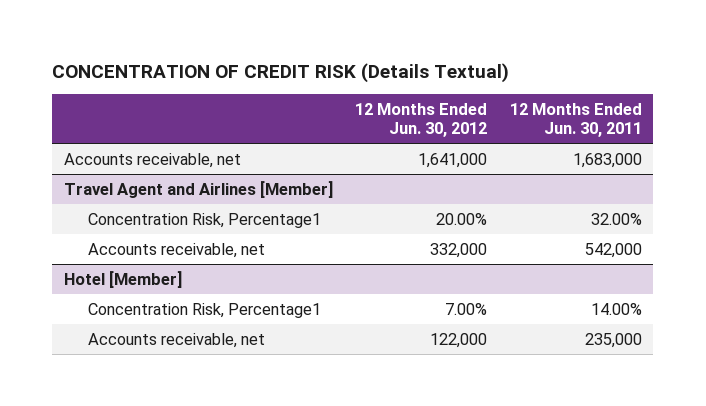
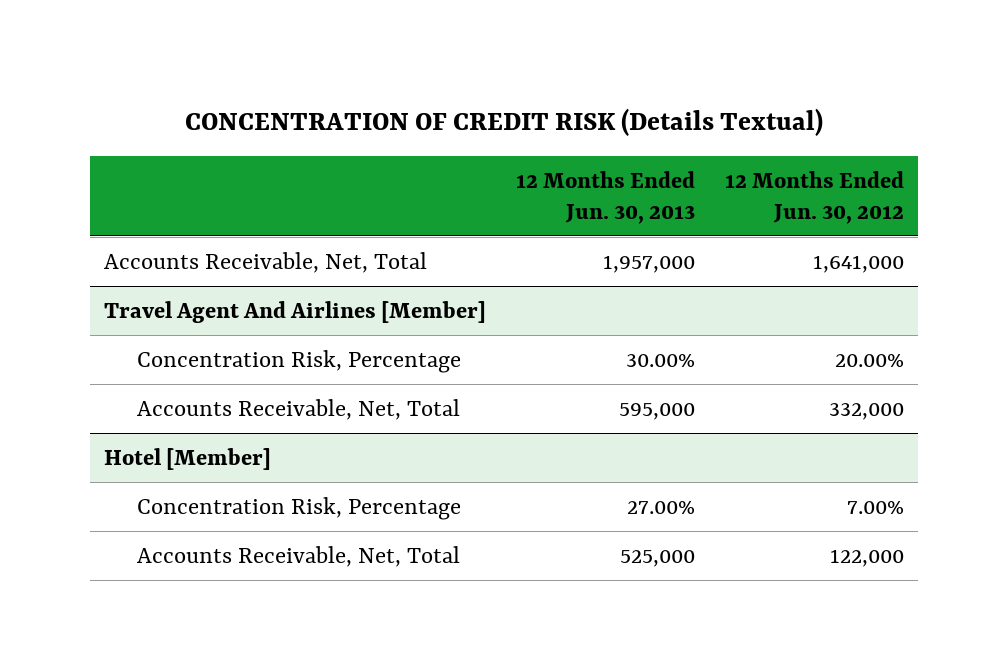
[509,102,642,137] 12 Months Ended Jun. 30, 2011 -> none
none -> [515,171,695,224] 12 Months Ended Jun. 30, 2013
[63,152,241,168] Accounts receivable, net -> [104,252,428,274] Accounts Receivable, Net, Total
[63,180,333,198] Travel Agent and Airlines [Member] -> [104,301,487,324] Travel Agent And Airlines [Member]
[87,212,321,228] Concentration Risk, Percentage1 -> [137,350,462,374] Concentration Risk, Percentage
[87,242,265,258] Accounts receivable, net -> [137,399,461,421] Accounts Receivable, Net, Total
[87,302,321,318] Concentration Risk, Percentage1 -> [137,497,462,521] Concentration Risk, Percentage
[87,332,265,348] Accounts receivable, net -> [137,546,461,568] Accounts Receivable, Net, Total

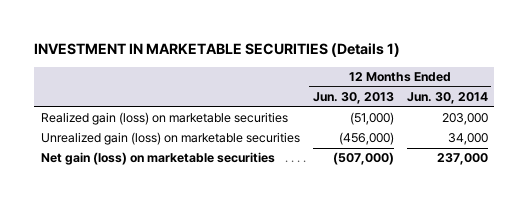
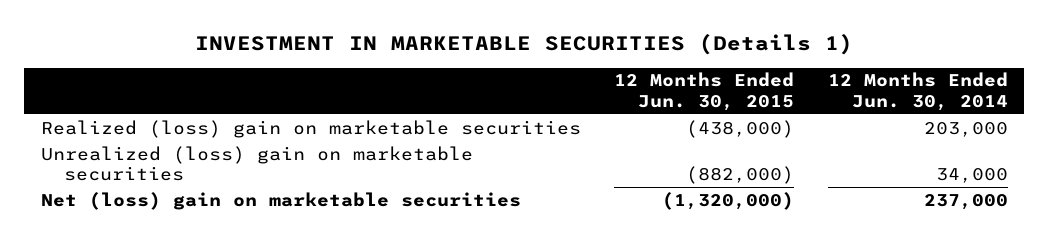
[312,92,394,105] Jun. 30, 2013 -> none
none -> [614,72,795,111] 12 Months Ended Jun. 30, 2015
[40,112,288,126] Realized gain (loss) on marketable securities -> [40,119,581,138] Realized (loss) gain on marketable securities
[40,132,300,146] Unrealized gain (loss) on marketable securities -> [40,145,473,182] Unrealized (loss) gain on marketable securities
[40,152,275,166] Net gain (loss) on marketable securities -> [40,191,521,210] Net (loss) gain on marketable securities

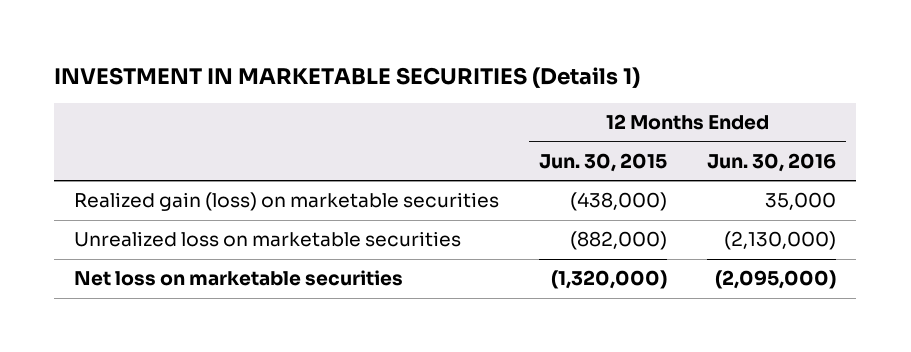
[827,72,1008,111] 12 Months Ended Jun. 30, 2014 -> none
none -> [707,152,837,172] Jun. 30, 2016
[40,119,581,138] Realized (loss) gain on marketable securities -> [74,192,500,212] Realized gain (loss) on marketable securities
[40,145,473,182] Unrealized (loss) gain on marketable securities -> [74,231,462,248] Unrealized loss on marketable securities
[40,191,521,210] Net (loss) gain on marketable securities -> [74,270,404,287] Net loss on marketable securities

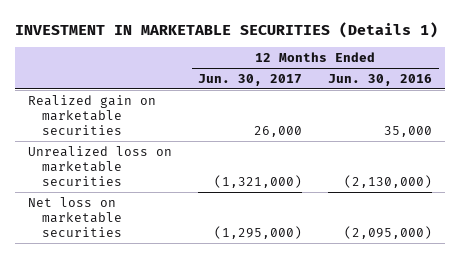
[539,152,668,172] Jun. 30, 2015 -> none
none -> [198,73,303,86] Jun. 30, 2017
[74,192,500,212] Realized gain (loss) on marketable securities -> [28,94,157,136] Realized gain on marketable securities

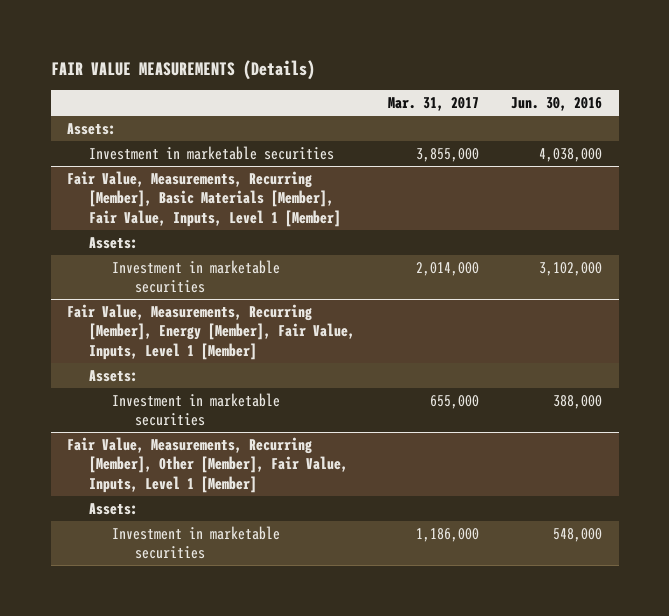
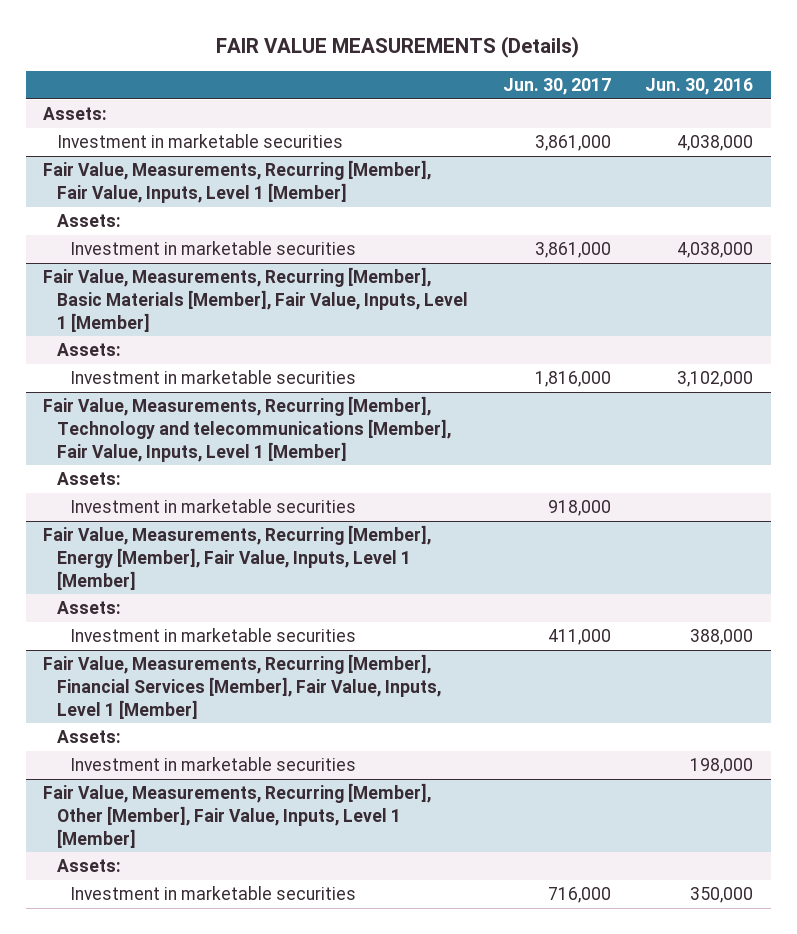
[387,97,479,112] Mar. 31, 2017 -> none
none -> [502,78,611,96] Jun. 30, 2017
none -> [43,160,432,203] Fair Value, Measurements, Recurring [Member], Fair Value, Inputs, Level 1 [Member]
none -> [56,214,121,228] Assets:
none -> [70,241,357,256] Investment in marketable securities
none -> [43,396,451,462] Fair Value, Measurements, Recurring [Member], Technology and telecommunications [Member], Fair Value, Inputs, Level 1 [Member]
none -> [56,472,121,486] Assets:
none -> [70,499,357,514] Investment in marketable securities
none -> [43,654,441,719] Fair Value, Measurements, Recurring [Member], Financial Services [Member], Fair Value, Inputs, Level 1 [Member]
none -> [56,730,121,744] Assets:
none -> [70,757,357,772] Investment in marketable securities
[553,527,603,542] 548,000 -> [690,887,754,904] 350,000

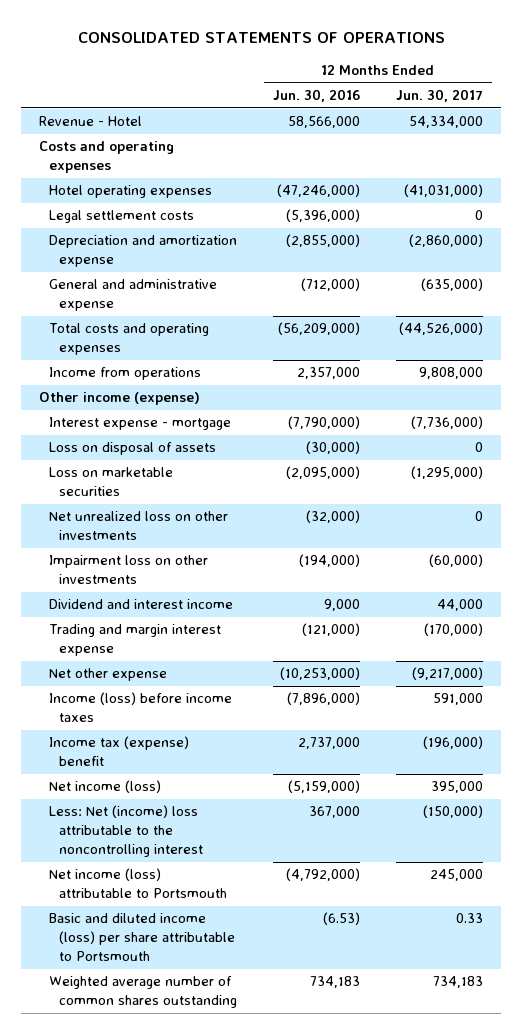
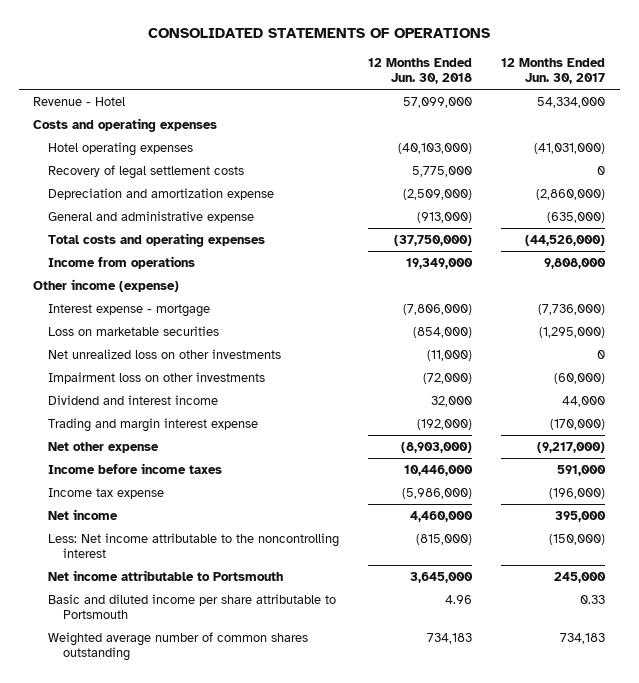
[273,89,361,103] Jun. 30, 2016 -> none
none -> [368,57,473,84] 12 Months Ended Jun. 30, 2018
[48,210,194,224] Legal settlement costs -> [48,164,245,179] Recovery of legal settlement costs
[48,442,216,456] Loss on disposal of assets -> none
[48,692,232,723] Income (loss) before income taxes -> [48,462,223,474] Income before income taxes
[48,736,189,767] Income tax (expense) benefit -> [48,487,165,499] Income tax expense
[48,780,161,794] Net income (loss) -> [48,508,119,520] Net income
[48,805,204,858] Less: Net (income) loss attributable to the noncontrolling interest -> [48,532,340,558] Less: Net income attributable to the noncontrolling interest
[48,868,228,899] Net income (loss) attributable to Portsmouth -> [48,569,284,581] Net income attributable to Portsmouth
[48,913,236,962] Basic and diluted income (loss) per share attributable to Portsmouth -> [48,593,337,619] Basic and diluted income per share attributable to Portsmouth

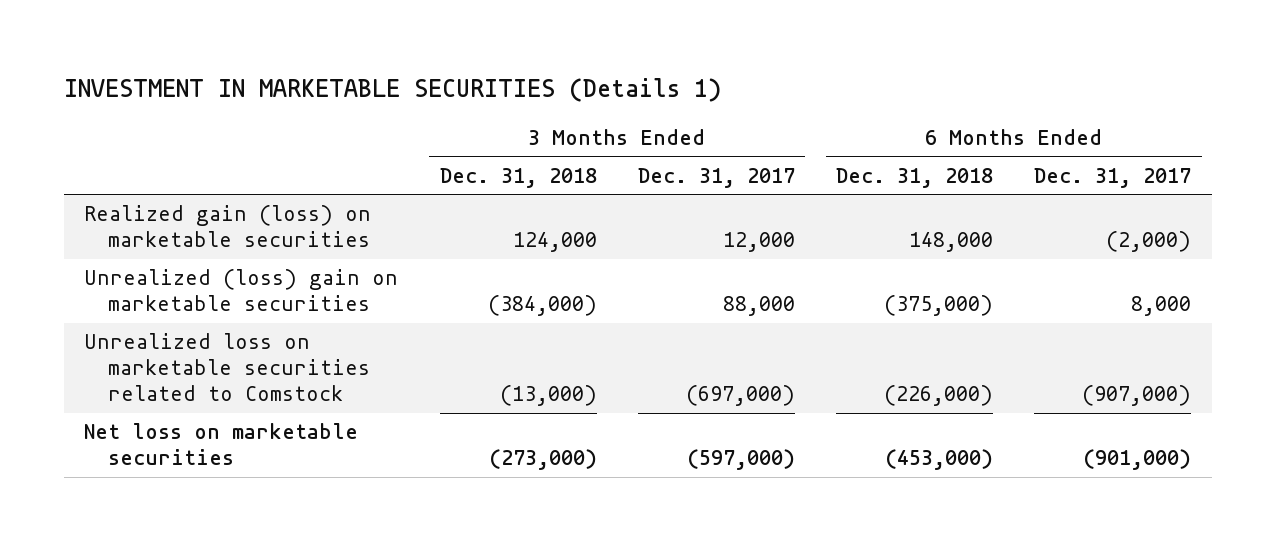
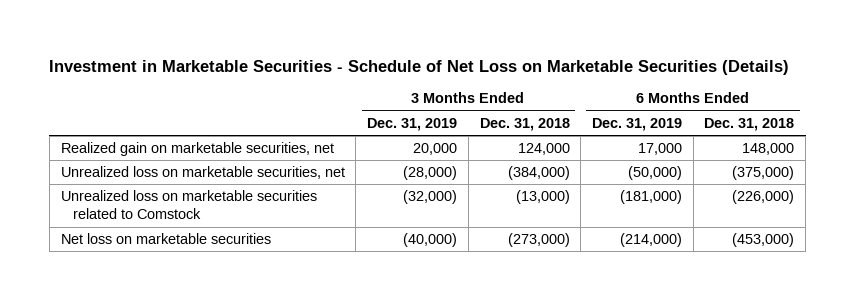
[63,78,721,103] INVESTMENT IN MARKETABLE SECURITIES (Details 1) -> [49,59,790,75] Investment in Marketable Securities - Schedule of Net Loss on Marketable Securities (Details)
[637,167,795,188] Dec. 31, 2017 -> none
[1034,167,1192,188] Dec. 31, 2017 -> none
none -> [367,117,458,131] Dec. 31, 2019
none -> [591,117,682,131] Dec. 31, 2019
[84,205,372,248] Realized gain (loss) on marketable securities -> [60,142,334,157] Realized gain on marketable securities, net
[84,269,399,312] Unrealized (loss) gain on marketable securities -> [60,166,345,180] Unrealized loss on marketable securities, net

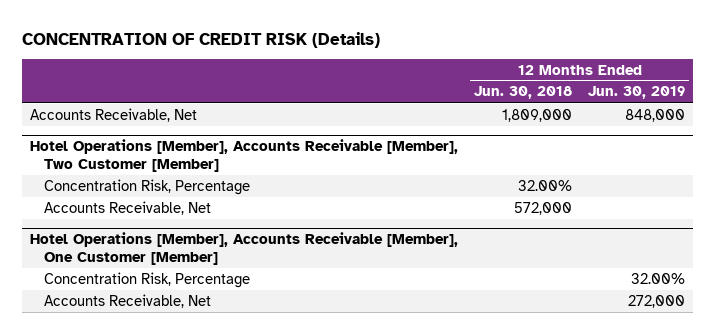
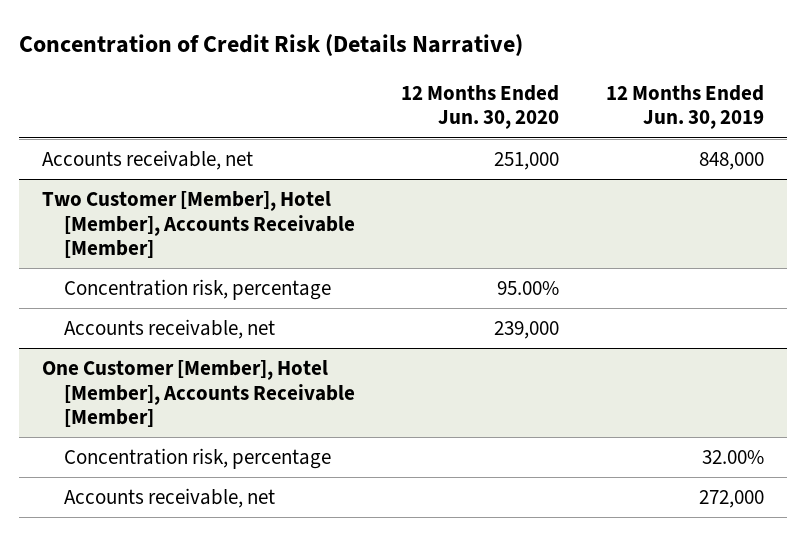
[22,31,381,48] CONCENTRATION OF CREDIT RISK (Details) -> [18,33,523,56] Concentration of Credit Risk (Details Narrative)
[474,86,573,100] Jun. 30, 2018 -> none
none -> [401,84,560,130] 12 Months Ended Jun. 30, 2020
[30,107,198,122] Accounts Receivable, Net -> [42,150,254,171] Accounts receivable, net
[30,138,459,173] Hotel Operations [Member], Accounts Receivable [Member], Two Customer [Member] -> [42,191,356,258] Two Customer [Member], Hotel [Member], Accounts Receivable [Member]
[43,178,250,195] Concentration Risk, Percentage -> [64,279,332,301] Concentration risk, percentage
[43,200,211,215] Accounts Receivable, Net -> [64,319,276,340] Accounts receivable, net
[30,231,459,266] Hotel Operations [Member], Accounts Receivable [Member], One Customer [Member] -> [42,360,356,427] One Customer [Member], Hotel [Member], Accounts Receivable [Member]
[43,271,250,288] Concentration Risk, Percentage -> [64,448,332,470] Concentration risk, percentage
[43,293,211,308] Accounts Receivable, Net -> [64,488,276,509] Accounts receivable, net

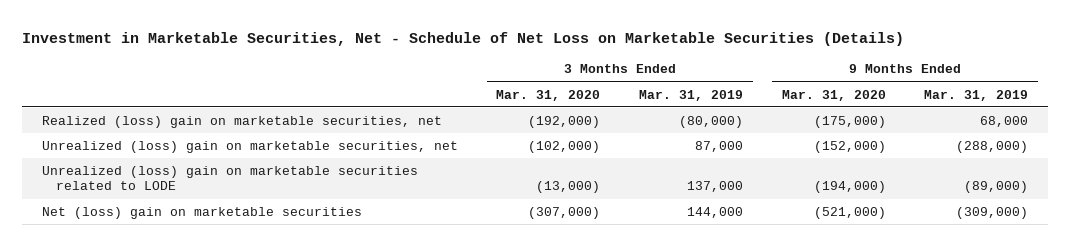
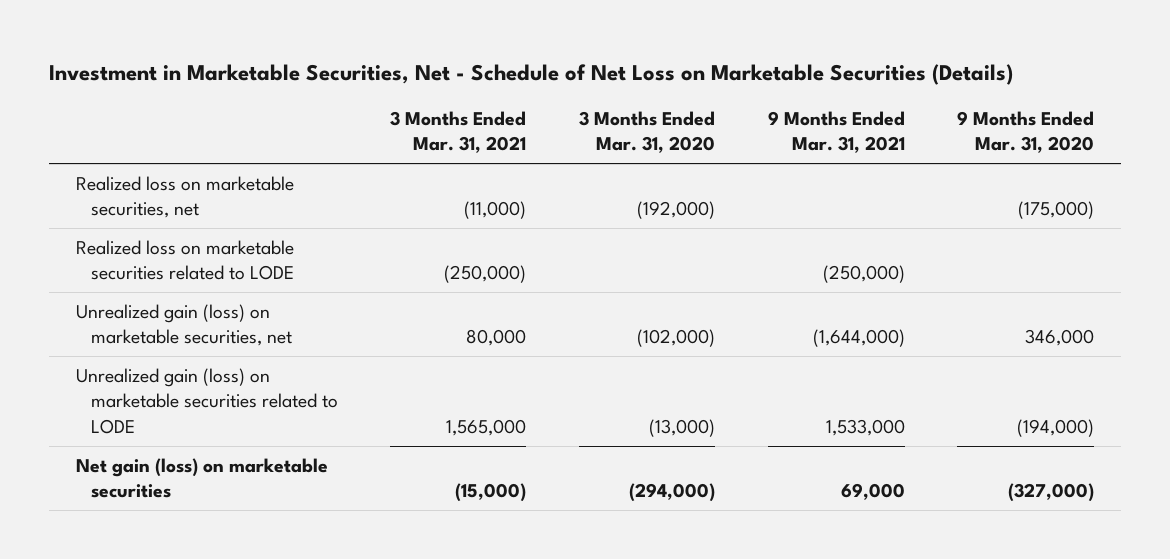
[638,89,743,101] Mar. 31, 2019 -> none
[924,89,1029,101] Mar. 31, 2019 -> none
none -> [390,111,527,154] 3 Months Ended Mar. 31, 2021
none -> [767,111,905,154] 9 Months Ended Mar. 31, 2021
[41,116,442,129] Realized (loss) gain on marketable securities, net -> [75,175,294,219] Realized loss on marketable securities, net
none -> [75,239,294,281] Realized loss on marketable securities related to LODE
[41,141,458,154] Unrealized (loss) gain on marketable securities, net -> [75,303,292,347] Unrealized gain (loss) on marketable securities, net
[813,141,886,154] (152,000) -> [1025,329,1095,347] 346,000
[41,166,418,191] Unrealized (loss) gain on marketable securities related to LODE -> [75,367,338,434] Unrealized gain (loss) on marketable securities related to LODE
[41,207,362,220] Net (loss) gain on marketable securities -> [75,457,328,499] Net gain (loss) on marketable securities
[528,207,601,220] (307,000) -> [628,483,715,503] (294,000)
[813,207,886,220] (521,000) -> [1008,483,1095,503] (327,000)

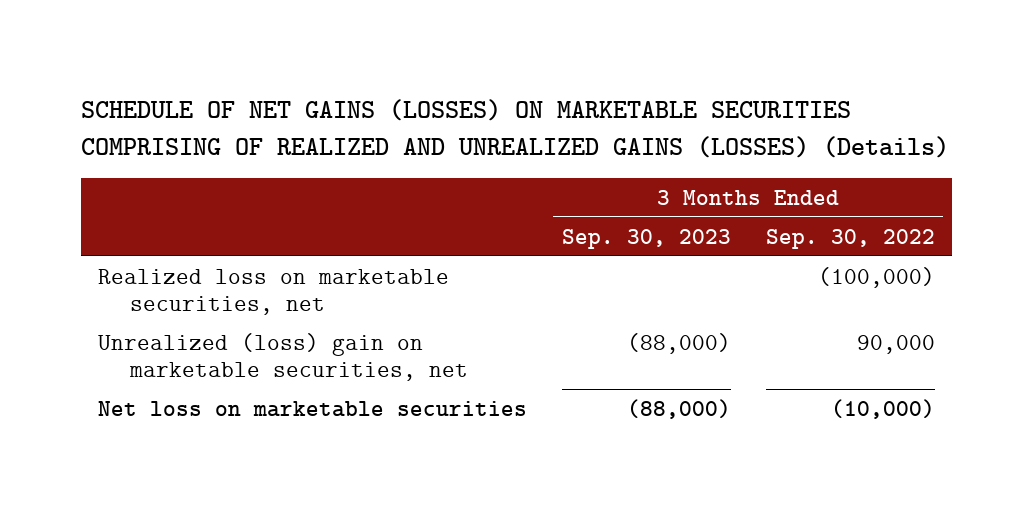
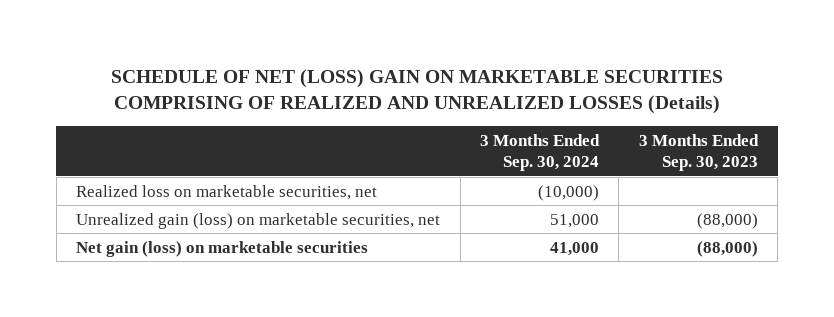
[81,98,950,158] SCHEDULE OF NET GAINS (LOSSES) ON MARKETABLE SECURITIES COMPRISING OF REALIZED AND UNREALIZED GAINS (LOSSES) (Details) -> [110,68,723,114] SCHEDULE OF NET (LOSS) GAIN ON MARKETABLE SECURITIES COMPRISING OF REALIZED AND UNREALIZED LOSSES (Details)
[765,228,935,249] Sep. 30, 2022 -> none
none -> [479,133,600,172] 3 Months Ended Sep. 30, 2024
[98,332,468,382] Unrealized (loss) gain on marketable securities, net -> [76,212,441,229] Unrealized gain (loss) on marketable securities, net
[98,400,528,417] Net loss on marketable securities -> [76,240,369,257] Net gain (loss) on marketable securities

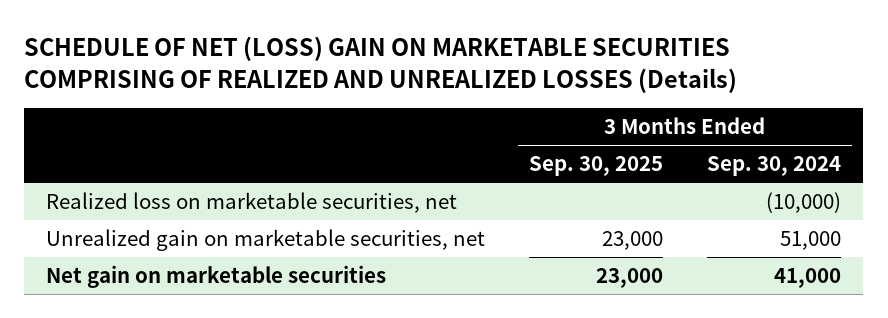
[638,133,759,172] 3 Months Ended Sep. 30, 2023 -> none
none -> [529,156,664,177] Sep. 30, 2025
[76,212,441,229] Unrealized gain (loss) on marketable securities, net -> [46,229,486,252] Unrealized gain on marketable securities, net
[76,240,369,257] Net gain (loss) on marketable securities -> [46,265,387,289] Net gain on marketable securities

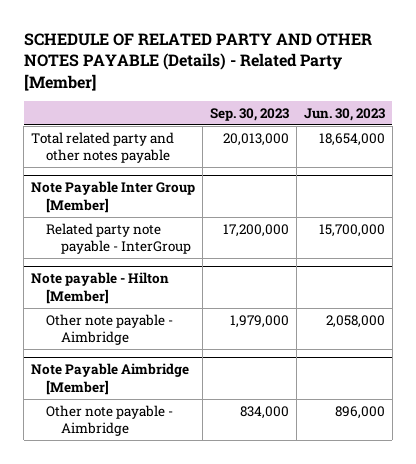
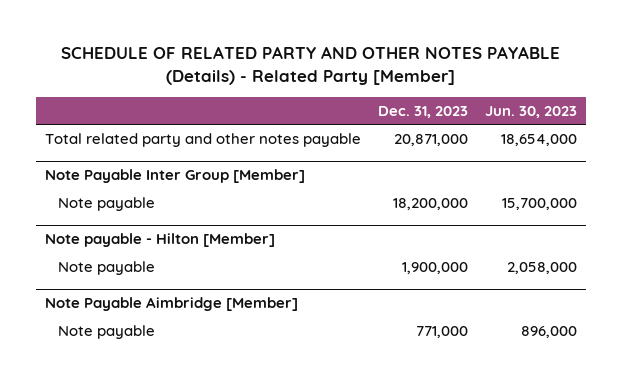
[209,107,289,121] Sep. 30, 2023 -> none
none -> [377,105,468,118] Dec. 31, 2023
[46,222,192,255] Related party note payable - InterGroup -> [58,196,156,211] Note payable
[46,313,174,346] Other note payable - Aimbridge -> [58,260,156,275] Note payable
[46,404,174,437] Other note payable - Aimbridge -> [58,324,156,339] Note payable

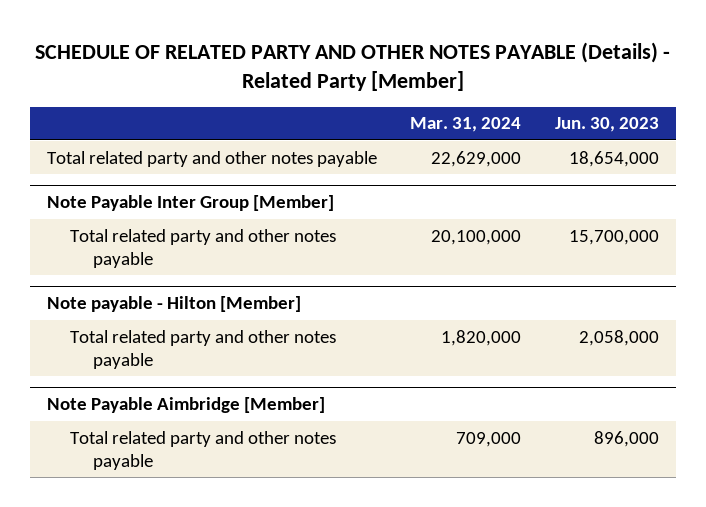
[377,105,468,118] Dec. 31, 2023 -> none
none -> [410,117,522,133] Mar. 31, 2024
[58,196,156,211] Note payable -> [69,228,336,268] Total related party and other notes payable
[58,260,156,275] Note payable -> [69,329,336,369] Total related party and other notes payable
[58,324,156,339] Note payable -> [69,430,336,470] Total related party and other notes payable

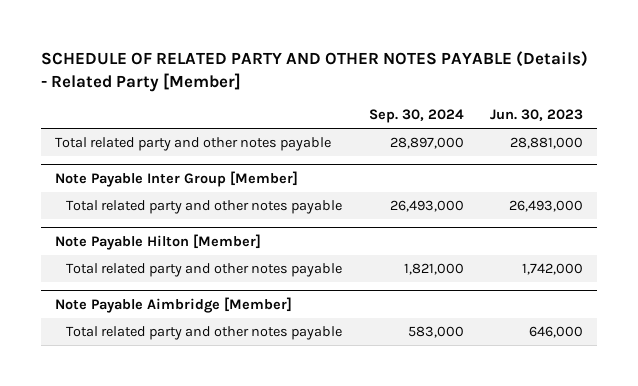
[410,117,522,133] Mar. 31, 2024 -> none
none -> [368,109,464,124] Sep. 30, 2024
[568,150,659,167] 18,654,000 -> [510,137,584,150] 28,881,000
[568,229,659,245] 15,700,000 -> [509,200,584,213] 26,493,000
[46,296,301,313] Note payable - Hilton [Member] -> [54,233,261,250] Note Payable Hilton [Member]
[578,329,659,346] 2,058,000 -> [522,263,584,276] 1,742,000
[593,430,659,447] 896,000 -> [529,326,584,339] 646,000

